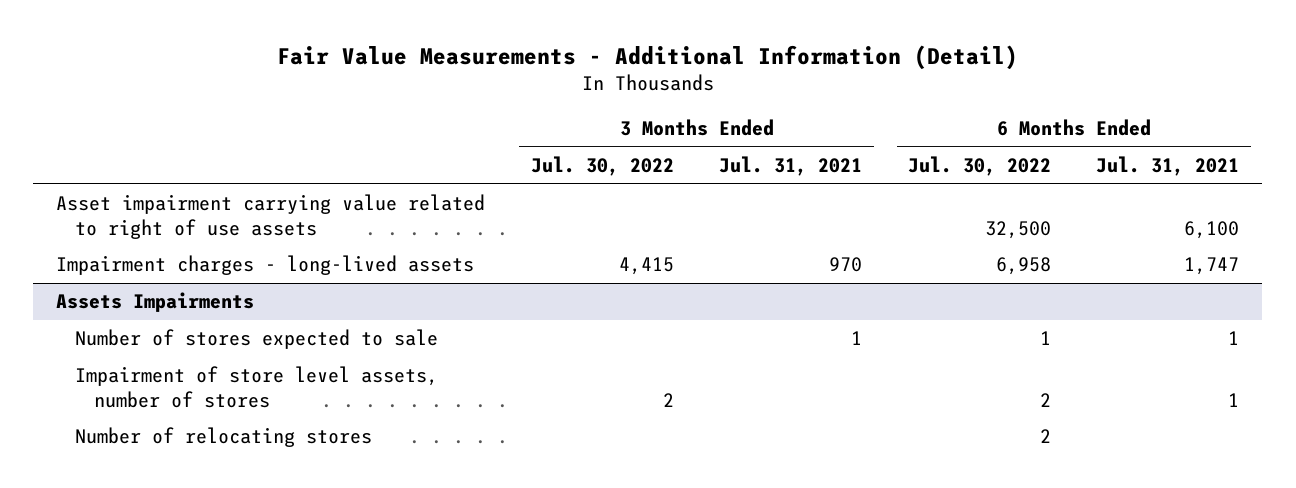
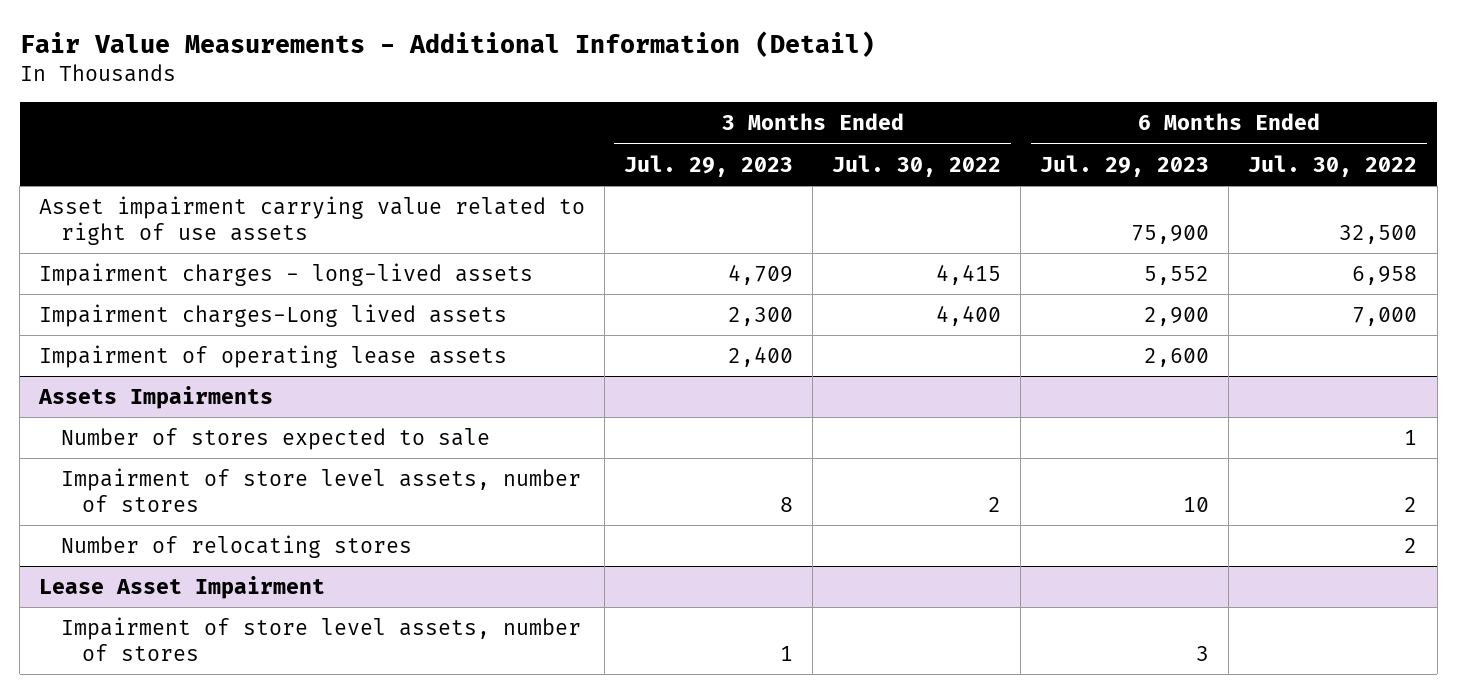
[719,156,863,177] Jul. 31, 2021 -> none
[1096,156,1240,177] Jul. 31, 2021 -> none
none -> [624,154,794,177] Jul. 29, 2023
none -> [1040,154,1210,177] Jul. 29, 2023
none -> [39,304,508,328] Impairment charges-Long lived assets
none -> [39,345,508,369] Impairment of operating lease assets
none -> [39,576,326,600] Lease Asset Impairment
none -> [60,617,581,662] Impairment of store level assets, number of stores

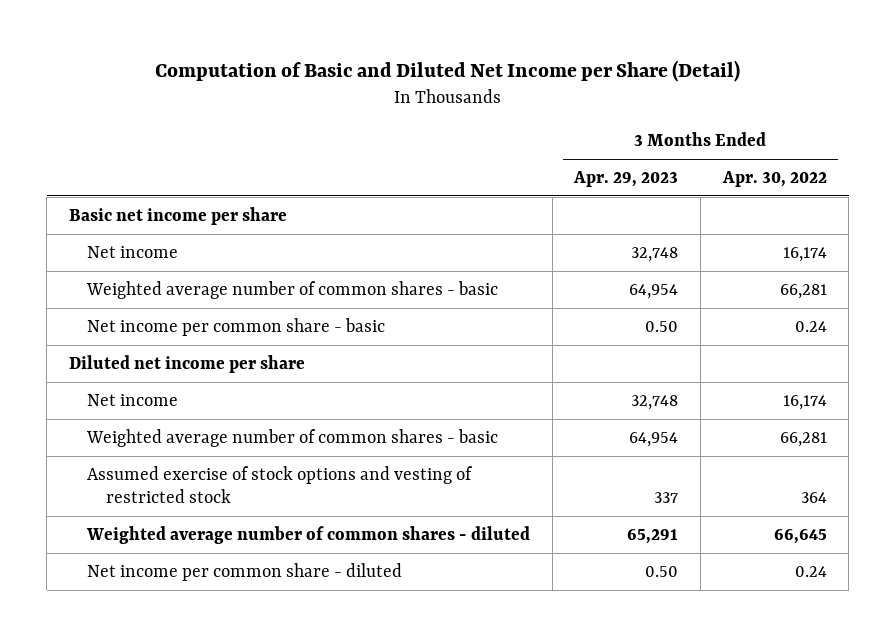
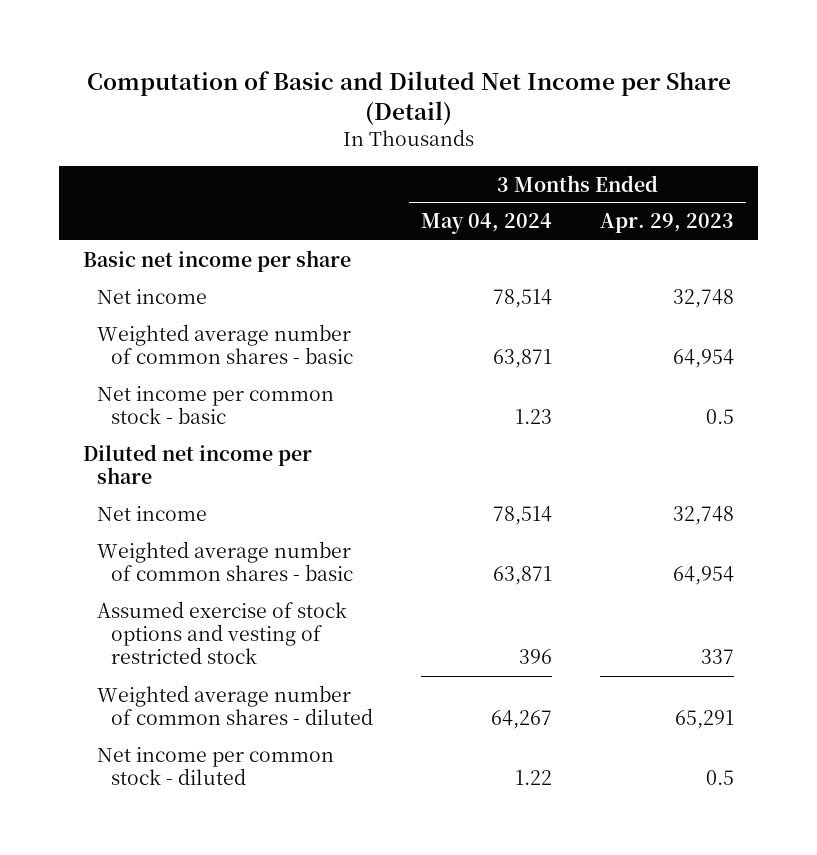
[721,170,827,187] Apr. 30, 2022 -> none
none -> [421,213,553,235] May 04, 2024
[87,317,386,336] Net income per common share - basic -> [97,385,335,424] Net income per common stock - basic
[645,320,679,332] 0.50 -> [706,408,735,424] 0.5
[87,562,403,581] Net income per common share - diluted -> [97,746,335,785] Net income per common stock - diluted
[645,565,679,577] 0.50 -> [706,769,735,785] 0.5

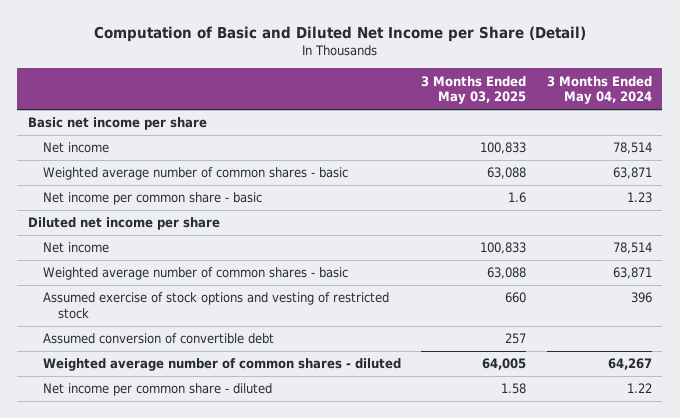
[600,213,735,234] Apr. 29, 2023 -> none
none -> [421,75,527,105] 3 Months Ended May 03, 2025
[97,385,335,424] Net income per common stock - basic -> [42,192,262,206] Net income per common share - basic
none -> [42,333,274,345] Assumed conversion of convertible debt
[97,746,335,785] Net income per common stock - diluted -> [42,383,272,397] Net income per common share - diluted

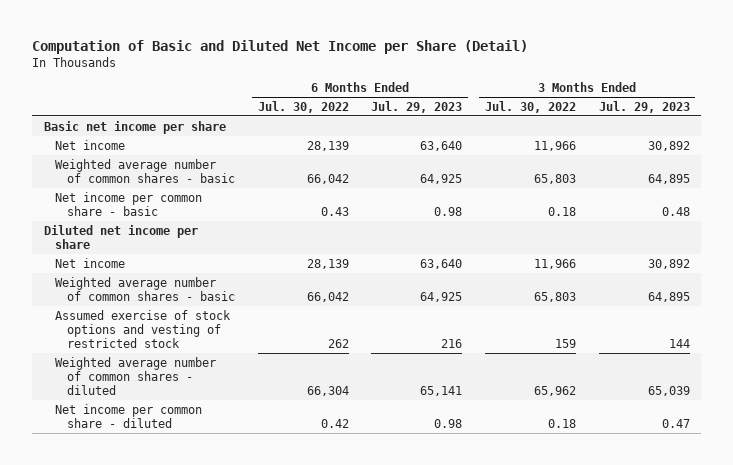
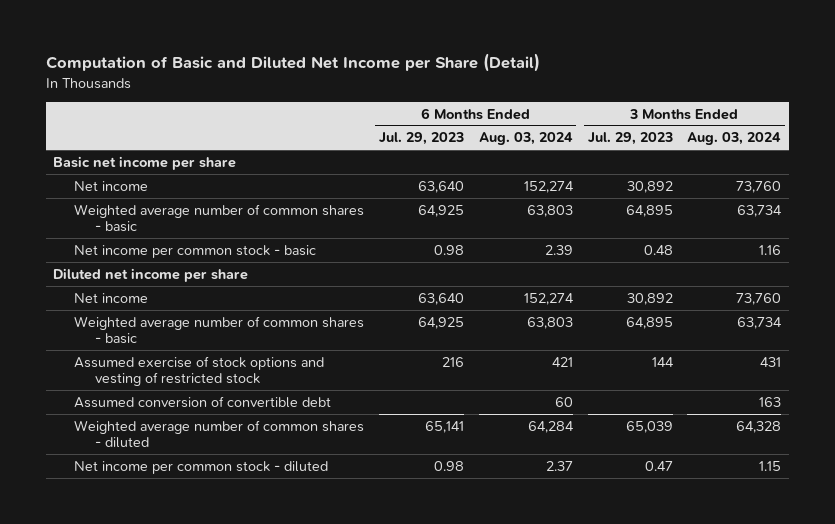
[257,100,349,113] Jul. 30, 2022 -> none
[485,100,577,113] Jul. 30, 2022 -> none
none -> [478,132,573,146] Aug. 03, 2024
none -> [687,132,782,146] Aug. 03, 2024
[55,191,203,216] Net income per common share - basic -> [73,244,316,258] Net income per common stock - basic
none -> [73,395,331,408] Assumed conversion of convertible debt
[55,403,203,428] Net income per common share - diluted -> [73,460,328,474] Net income per common stock - diluted

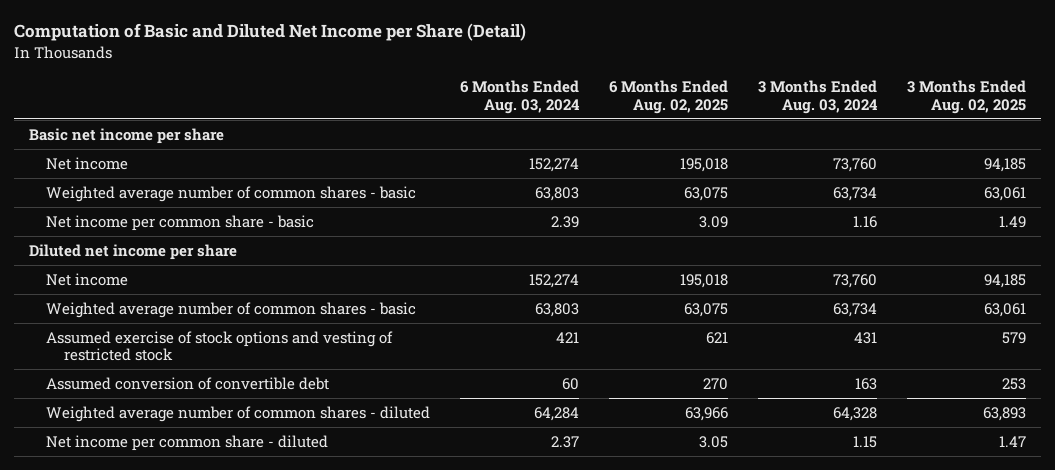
[378,132,464,146] Jul. 29, 2023 -> none
[587,132,673,146] Jul. 29, 2023 -> none
none -> [609,80,729,114] 6 Months Ended Aug. 02, 2025
none -> [907,80,1027,114] 3 Months Ended Aug. 02, 2025
[73,244,316,258] Net income per common stock - basic -> [46,214,315,231] Net income per common share - basic
[73,460,328,474] Net income per common stock - diluted -> [46,434,329,451] Net income per common share - diluted

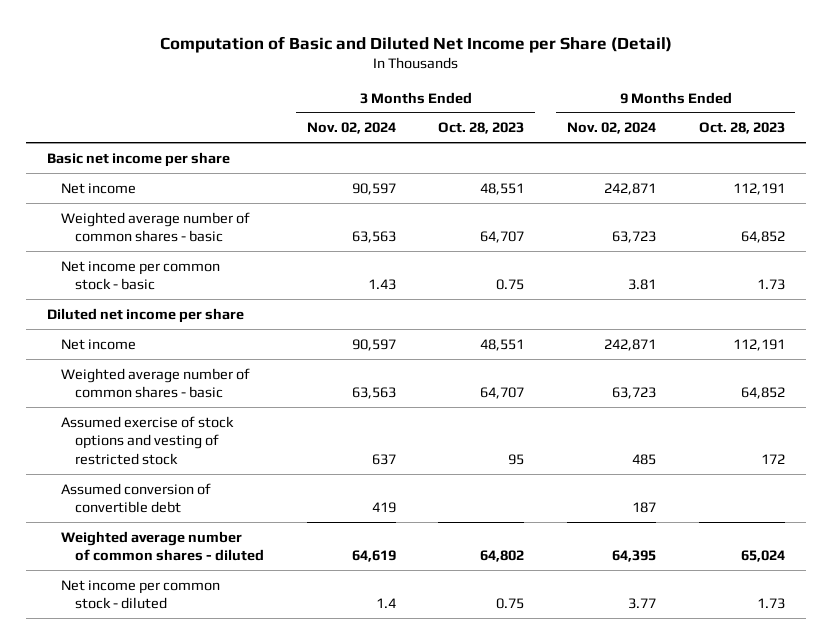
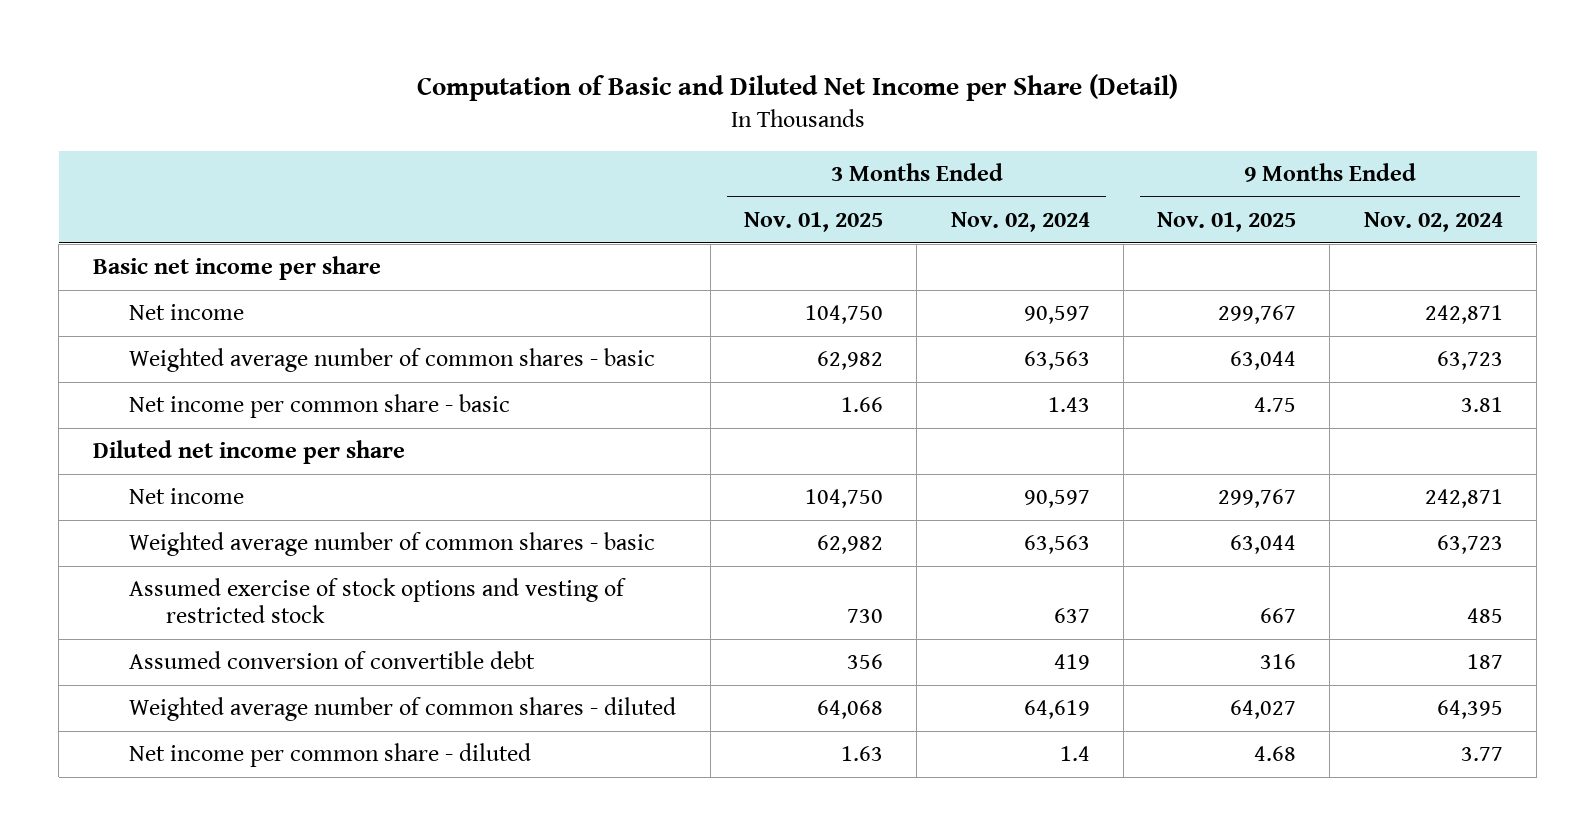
[438,122,525,135] Oct. 28, 2023 -> none
[698,122,785,135] Oct. 28, 2023 -> none
none -> [743,211,883,232] Nov. 01, 2025
none -> [1157,211,1297,232] Nov. 01, 2025
[61,260,221,291] Net income per common stock - basic -> [129,394,511,419] Net income per common share - basic
[61,579,221,610] Net income per common stock - diluted -> [129,743,532,768] Net income per common share - diluted

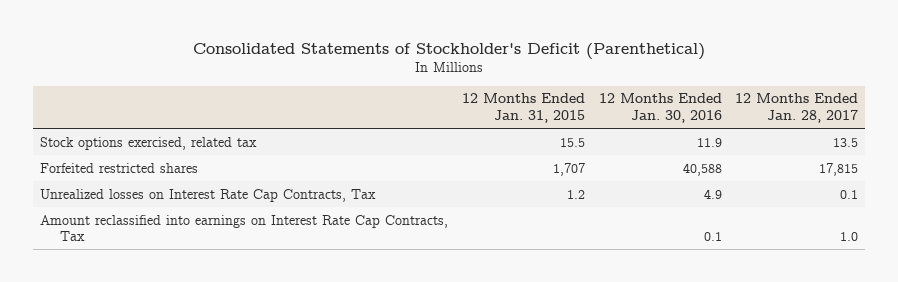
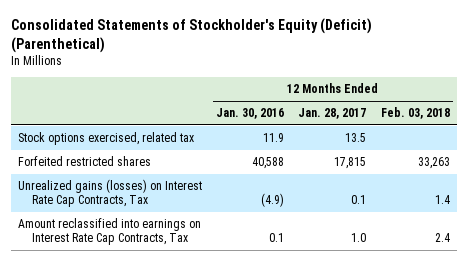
[193,43,706,61] Consolidated Statements of Stockholder's Deficit (Parenthetical) -> [11,17,373,53] Consolidated Statements of Stockholder's Equity (Deficit) (Parenthetical)
[461,93,585,123] 12 Months Ended Jan. 31, 2015 -> none
none -> [380,107,450,120] Feb. 03, 2018
[40,188,377,202] Unrealized losses on Interest Rate Cap Contracts, Tax -> [18,179,203,208] Unrealized gains (losses) on Interest Rate Cap Contracts, Tax
[703,188,722,199] 4.9 -> [261,193,285,208] (4.9)

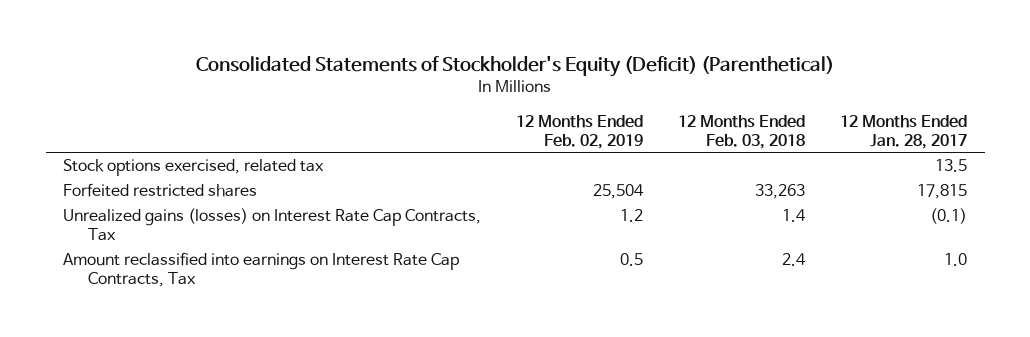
[216,108,285,120] Jan. 30, 2016 -> none
none -> [516,114,644,149] 12 Months Ended Feb. 02, 2019
[351,195,367,205] 0.1 -> [930,208,968,225] (0.1)

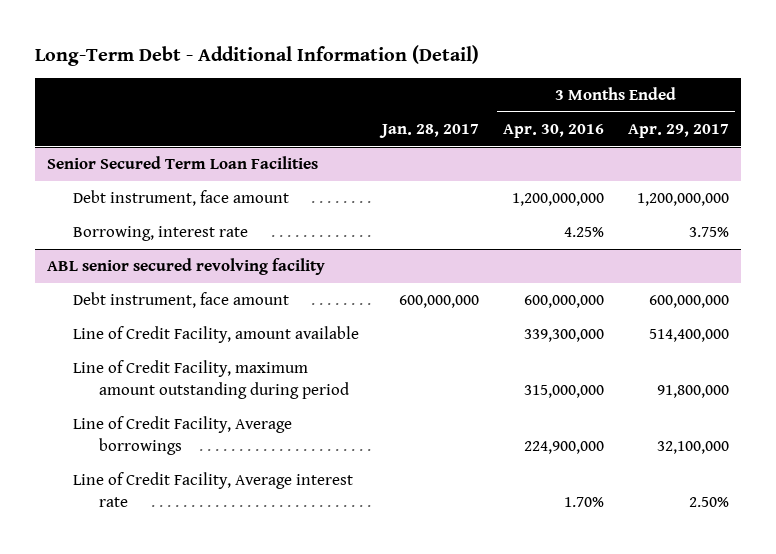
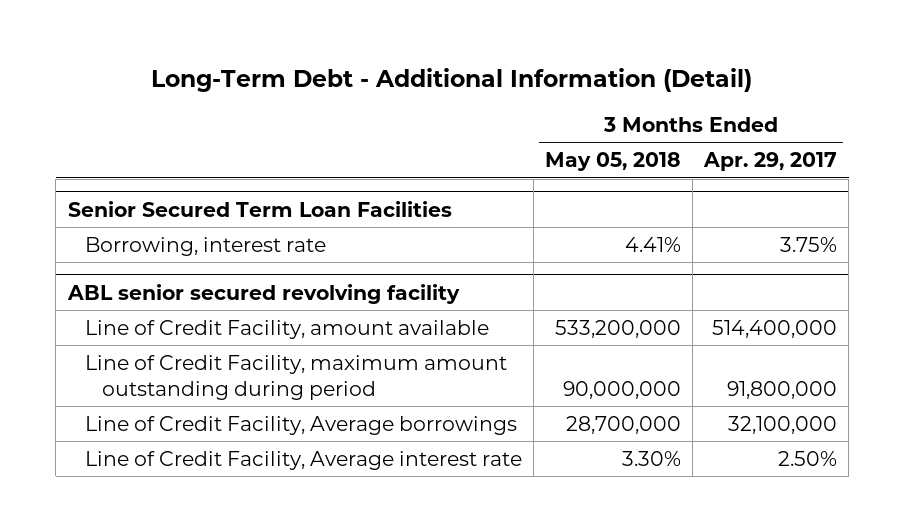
[379,124,480,139] Jan. 28, 2017 -> none
[503,124,605,139] Apr. 30, 2016 -> none
none -> [544,152,681,172] May 05, 2018
[72,190,289,207] Debt instrument, face amount -> none
[72,292,289,309] Debt instrument, face amount -> none

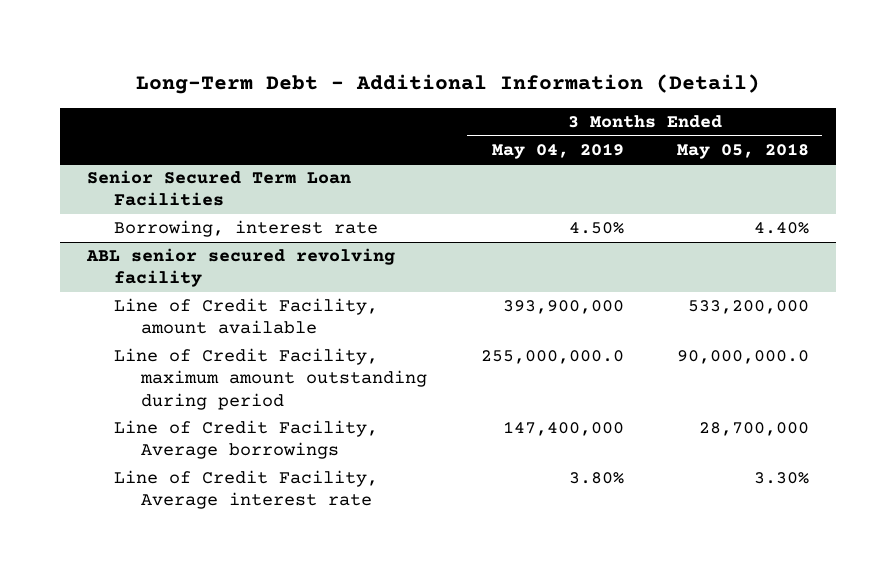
[703,152,838,172] Apr. 29, 2017 -> none
none -> [491,142,624,159] May 04, 2019
[624,236,681,252] 4.41% -> [753,222,809,235] 4.40%
[562,380,681,399] 90,000,000 -> [676,350,809,365] 90,000,000.0

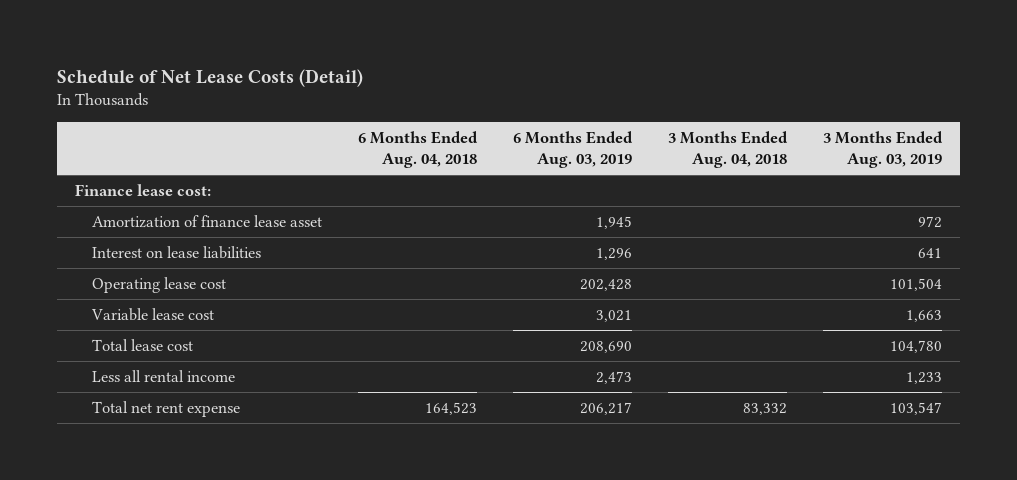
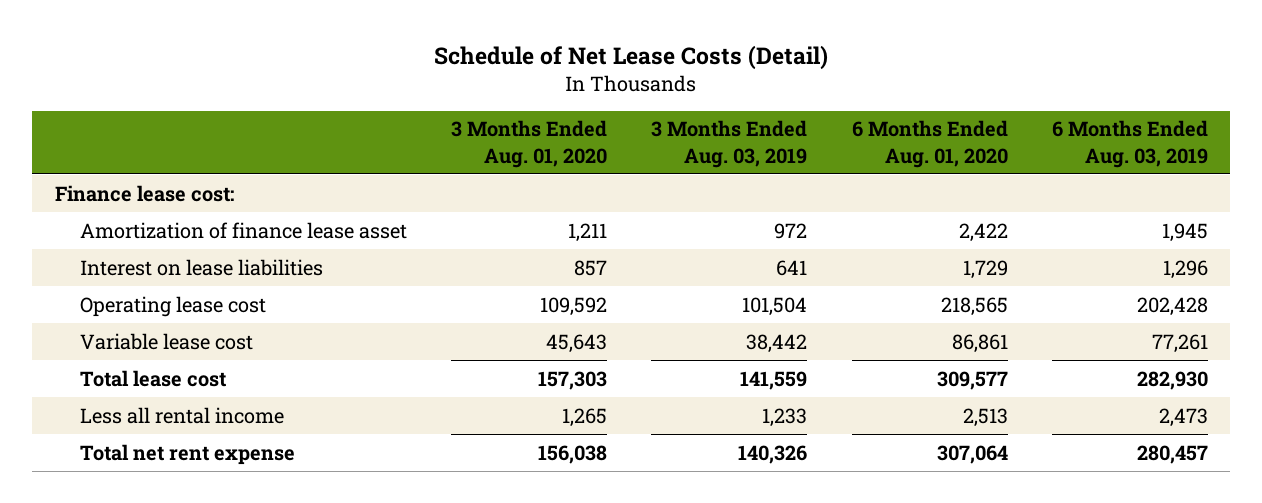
[357,130,478,169] 6 Months Ended Aug. 04, 2018 -> none
[667,130,788,169] 3 Months Ended Aug. 04, 2018 -> none
none -> [451,120,608,168] 3 Months Ended Aug. 01, 2020
none -> [851,120,1008,168] 6 Months Ended Aug. 01, 2020
[595,310,632,323] 3,021 -> [1151,333,1208,353] 77,261
[905,310,942,323] 1,663 -> [746,333,808,353] 38,442
[579,341,632,354] 208,690 -> [1136,370,1208,390] 282,930
[889,340,942,354] 104,780 -> [740,370,808,390] 141,559
[579,402,632,416] 206,217 -> [1136,444,1208,464] 280,457
[889,402,942,416] 103,547 -> [738,444,808,464] 140,326

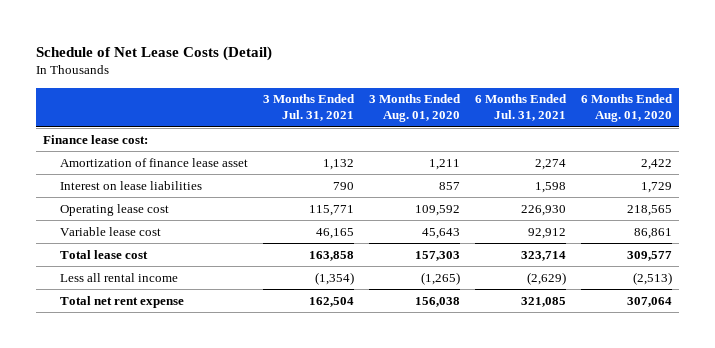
[651,120,808,168] 3 Months Ended Aug. 03, 2019 -> none
[1051,120,1208,168] 6 Months Ended Aug. 03, 2019 -> none
none -> [263,94,356,122] 3 Months Ended Jul. 31, 2021
none -> [474,94,567,122] 6 Months Ended Jul. 31, 2021
[562,407,608,427] 1,265 -> [421,271,461,285] (1,265)
[962,407,1008,427] 2,513 -> [632,271,672,285] (2,513)

